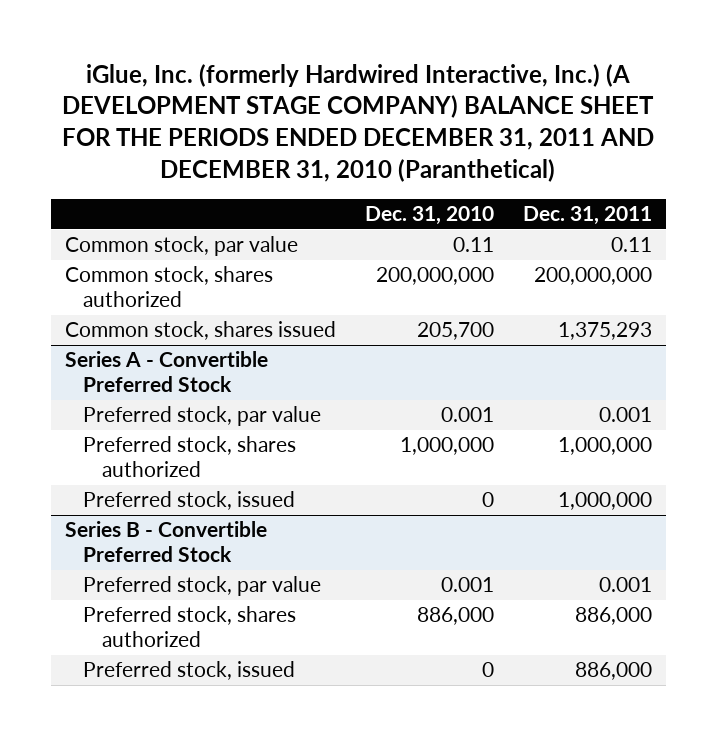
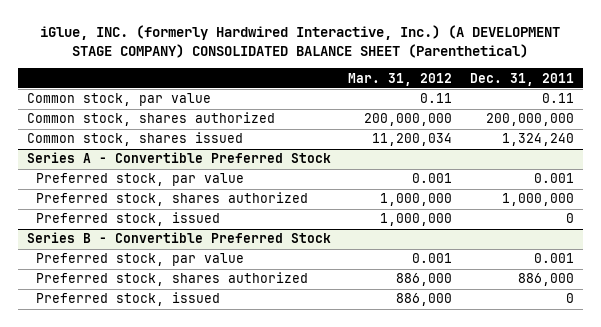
[62,63,655,183] iGlue, Inc. (formerly Hardwired Interactive, Inc.) (A DEVELOPMENT STAGE COMPANY) BALANCE SHEET FOR THE PERIODS ENDED DECEMBER 31, 2011 AND DECEMBER 31, 2010 (Paranthetical) -> [40,24,561,59] iGlue, INC. (formerly Hardwired Interactive, Inc.) (A DEVELOPMENT STAGE COMPANY) CONSOLIDATED BALANCE SHEET (Parenthetical)
[364,205,494,225] Dec. 31, 2010 -> none
none -> [348,72,453,86] Mar. 31, 2012
[557,322,652,341] 1,375,293 -> [501,133,574,147] 1,324,240
[557,492,652,511] 1,000,000 -> [565,213,574,224] 0
[574,662,652,681] 886,000 -> [565,293,574,304] 0

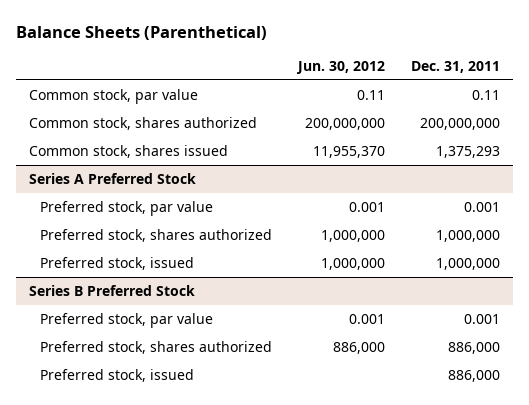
[40,24,561,59] iGlue, INC. (formerly Hardwired Interactive, Inc.) (A DEVELOPMENT STAGE COMPANY) CONSOLIDATED BALANCE SHEET (Parenthetical) -> [15,25,267,40] Balance Sheets (Parenthetical)
[348,72,453,86] Mar. 31, 2012 -> none
none -> [295,61,385,75] Jun. 30, 2012
[501,133,574,147] 1,324,240 -> [435,145,500,158] 1,375,293
[26,152,331,164] Series A - Convertible Preferred Stock -> [28,172,196,184] Series A Preferred Stock
[565,213,574,224] 0 -> [435,257,500,270] 1,000,000
[26,232,331,244] Series B - Convertible Preferred Stock -> [28,284,195,296] Series B Preferred Stock
[565,293,574,304] 0 -> [447,369,500,382] 886,000

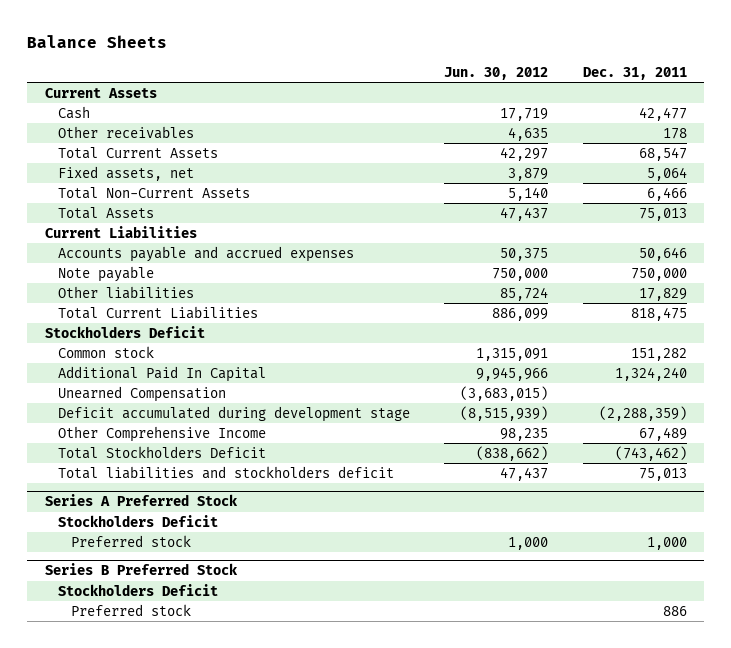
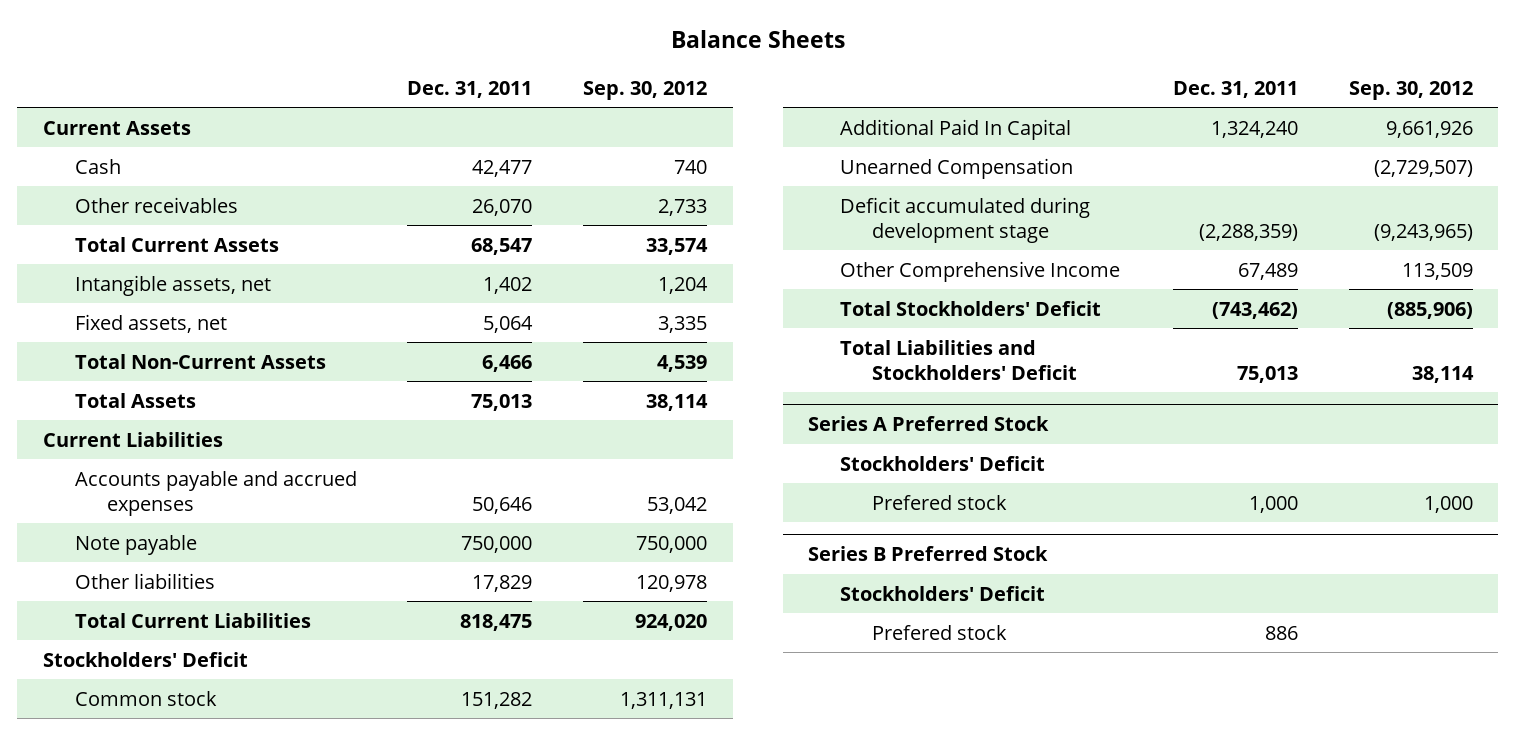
[444,66,549,80] Jun. 30, 2012 -> none
none -> [583,80,708,100] Sep. 30, 2012
[662,127,687,139] 178 -> [472,198,533,216] 26,070
none -> [74,274,271,296] Intangible assets, net
[44,325,205,338] Stockholders Deficit -> [42,651,248,667] Stockholders' Deficit
[57,445,266,459] Total Stockholders Deficit -> [840,300,1102,316] Total Stockholders' Deficit
[57,465,394,479] Total liabilities and stockholders deficit -> [840,339,1078,380] Total Liabilities and Stockholders' Deficit
[57,514,218,527] Stockholders Deficit -> [840,455,1046,471] Stockholders' Deficit
[70,534,191,547] Preferred stock -> [872,494,1008,510] Prefered stock
[57,583,218,596] Stockholders Deficit -> [840,585,1046,601] Stockholders' Deficit
[70,603,191,616] Preferred stock -> [872,624,1008,640] Prefered stock

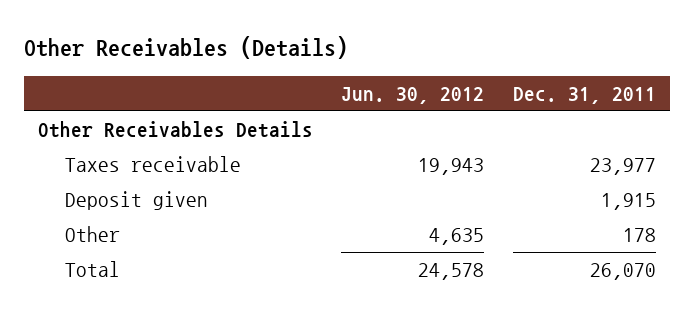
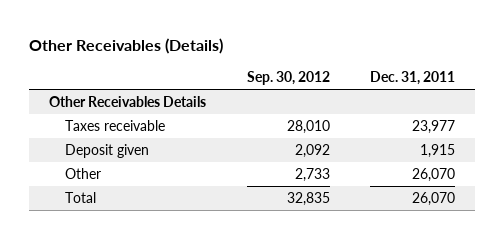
[341,86,485,104] Jun. 30, 2012 -> none
none -> [246,71,330,86] Sep. 30, 2012
[622,227,656,242] 178 -> [412,168,456,183] 26,070

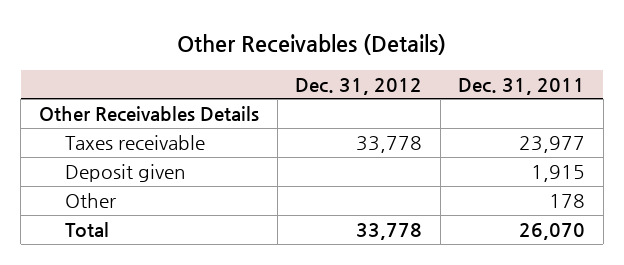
[246,71,330,86] Sep. 30, 2012 -> none
none -> [295,77,423,95] Dec. 31, 2012
[412,168,456,183] 26,070 -> [549,194,586,209] 178

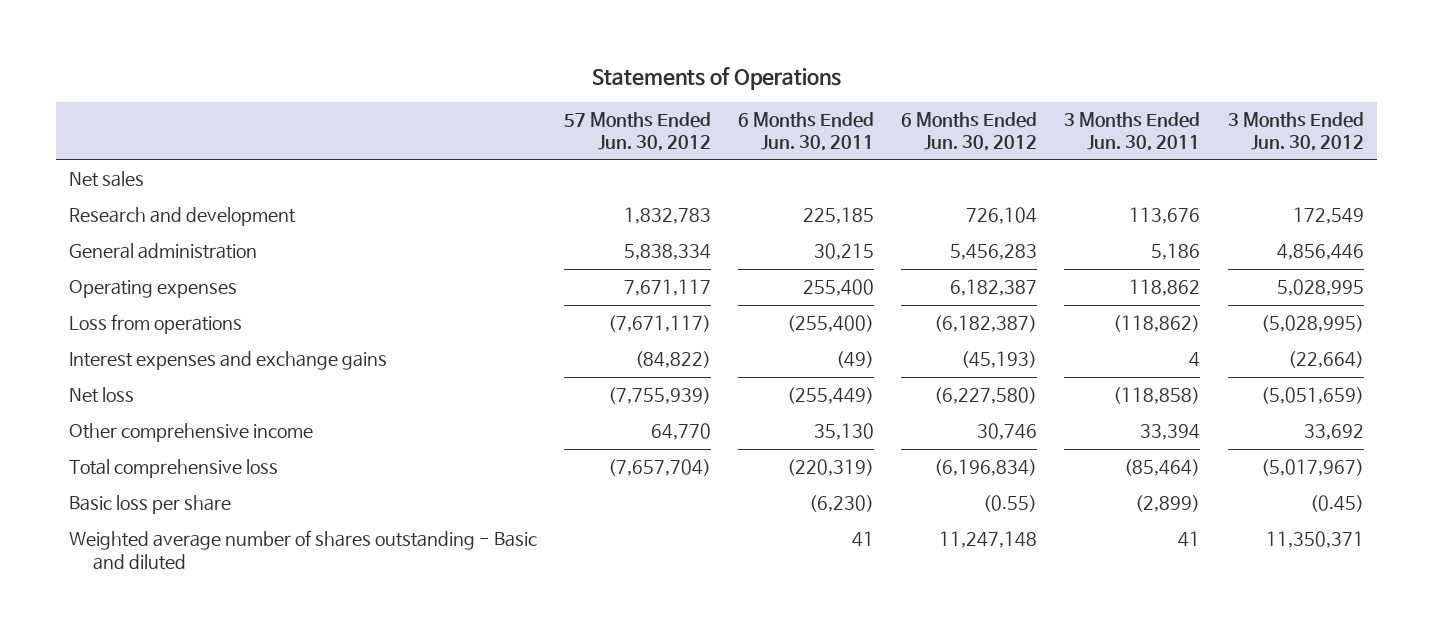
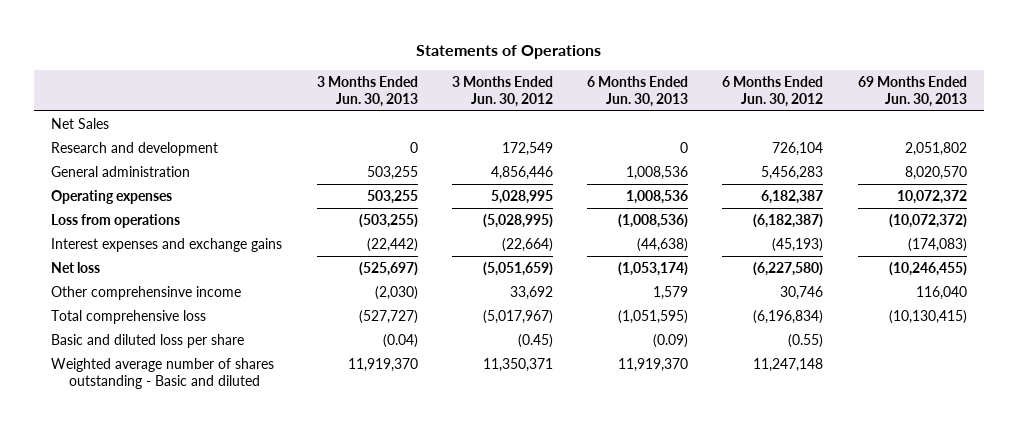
[564,112,712,152] 57 Months Ended Jun. 30, 2012 -> none
[738,112,875,152] 6 Months Ended Jun. 30, 2011 -> none
[1064,112,1201,152] 3 Months Ended Jun. 30, 2011 -> none
none -> [316,75,418,107] 3 Months Ended Jun. 30, 2013
none -> [587,75,689,107] 6 Months Ended Jun. 30, 2013
none -> [857,75,967,107] 69 Months Ended Jun. 30, 2013
[69,171,145,188] Net sales -> [51,117,110,129] Net Sales
[69,423,314,443] Other comprehensive income -> [51,285,242,300] Other comprehensinve income
[69,495,232,515] Basic loss per share -> [51,333,245,348] Basic and diluted loss per share

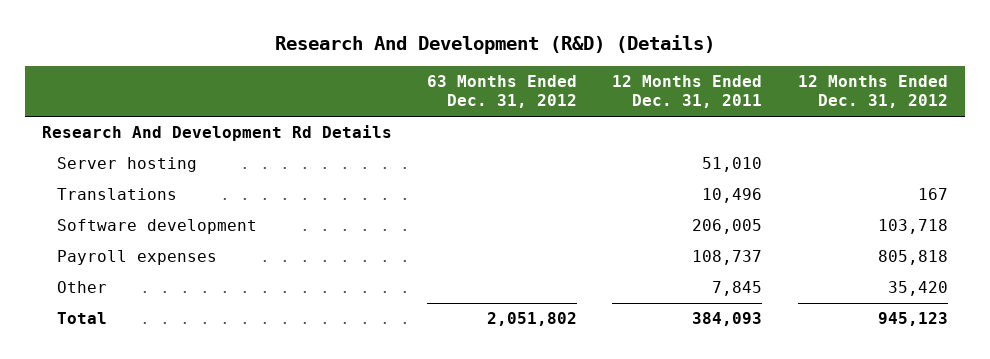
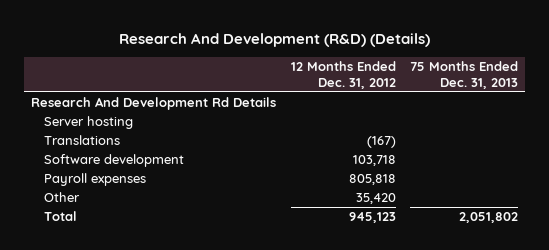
[427,75,578,109] 63 Months Ended Dec. 31, 2012 -> none
[612,75,763,109] 12 Months Ended Dec. 31, 2011 -> none
none -> [410,61,519,89] 75 Months Ended Dec. 31, 2013
[917,188,948,201] 167 -> [366,136,396,149] (167)

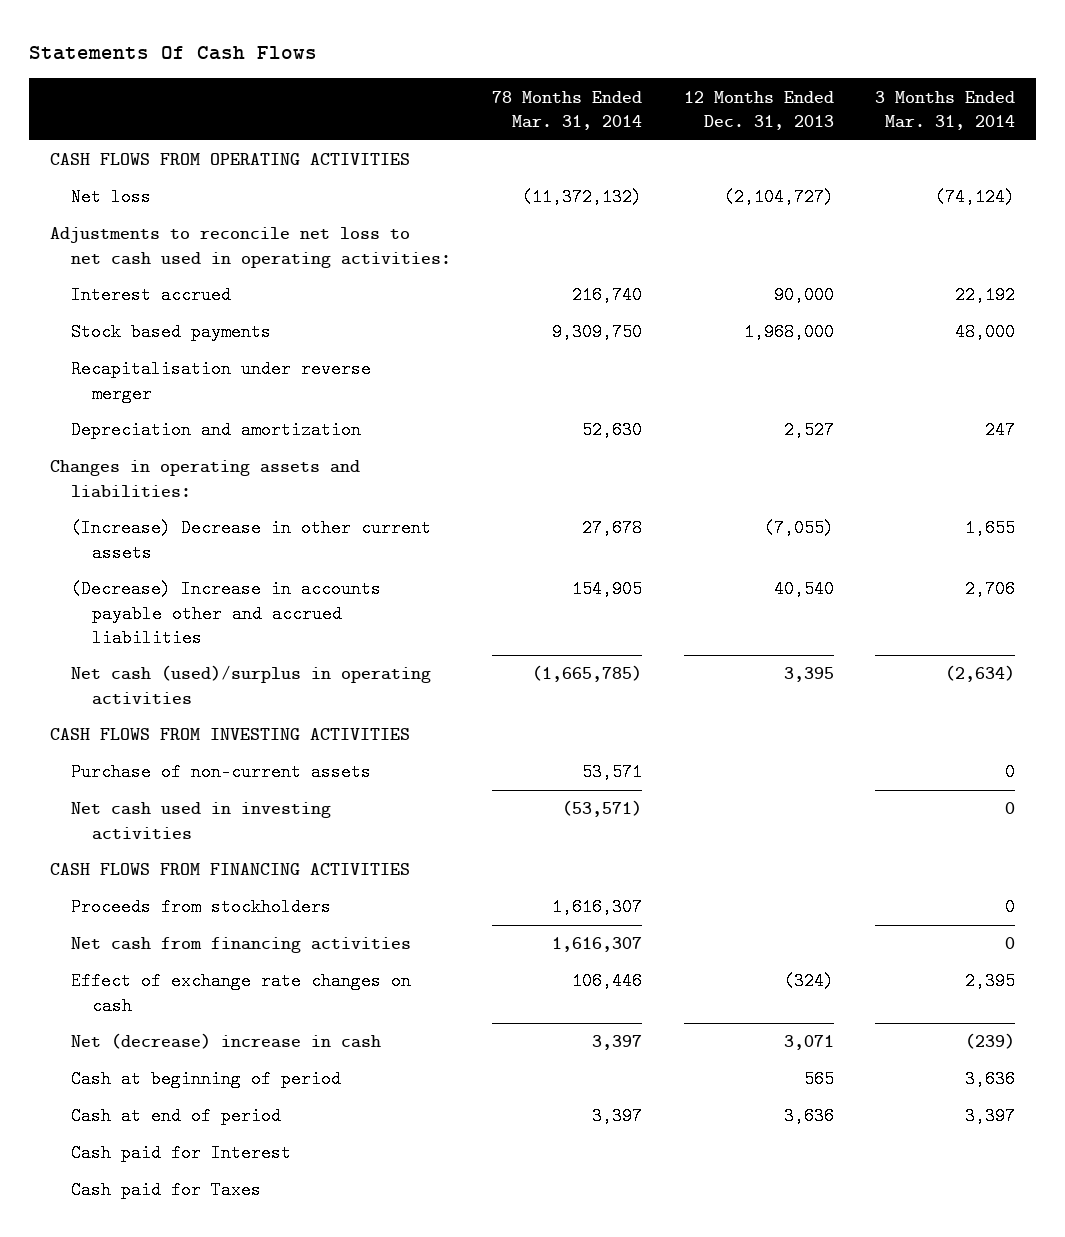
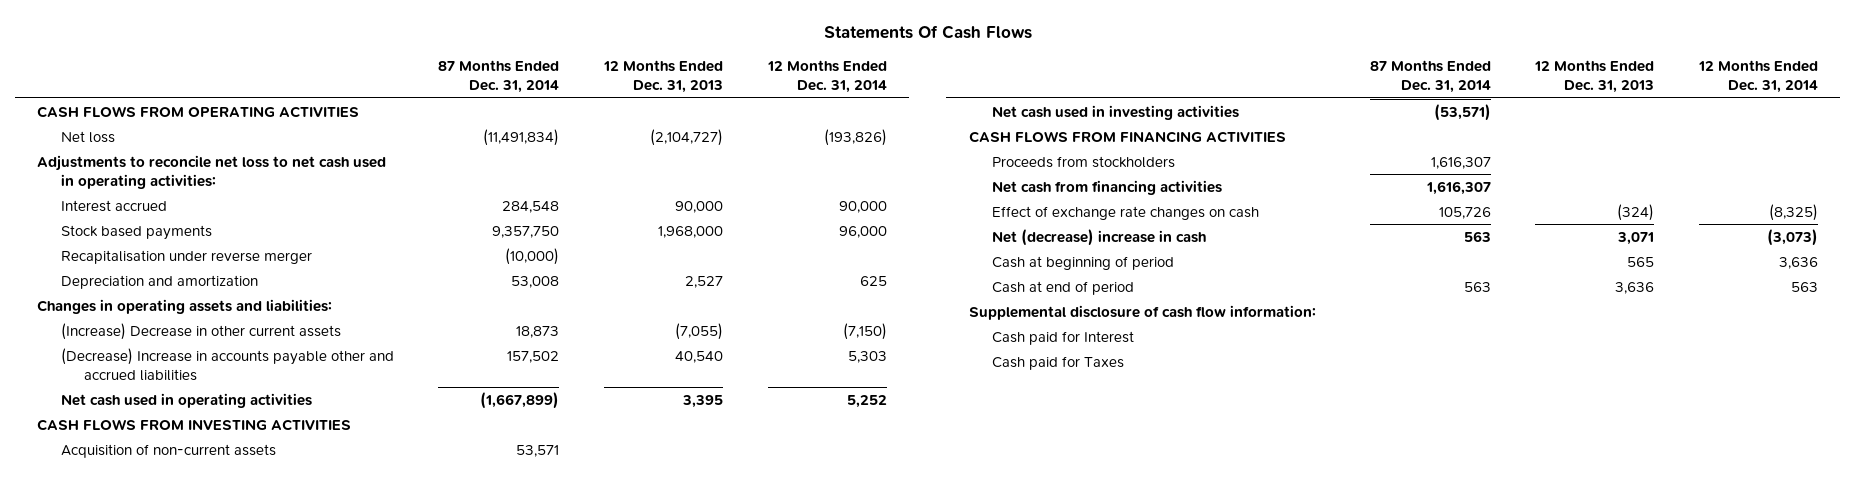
[492,90,643,130] 78 Months Ended Mar. 31, 2014 -> none
[874,90,1015,130] 3 Months Ended Mar. 31, 2014 -> none
none -> [438,59,560,94] 87 Months Ended Dec. 31, 2014
none -> [766,59,887,94] 12 Months Ended Dec. 31, 2014
[71,665,432,705] Net cash (used)/surplus in operating activities -> [60,392,312,408] Net cash used in operating activities
[71,763,372,782] Purchase of non-current assets -> [60,443,276,458] Acquisition of non-current assets
none -> [968,304,1316,320] Supplemental disclosure of cash flow information:

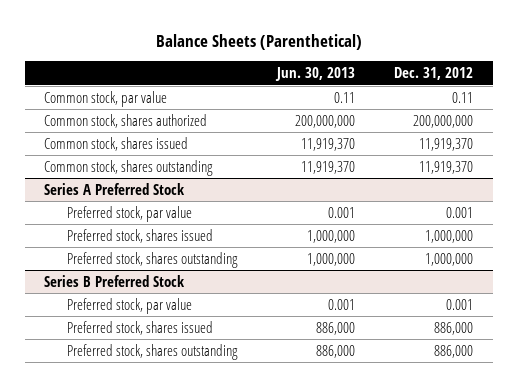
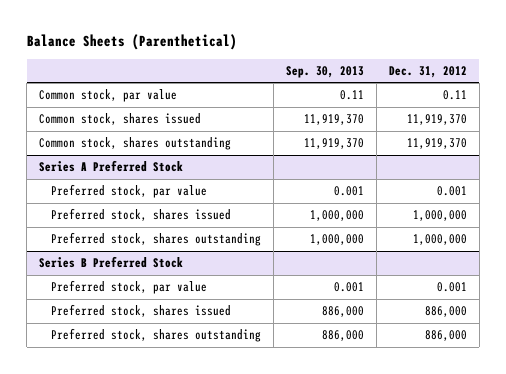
[274,67,355,82] Jun. 30, 2013 -> none
none -> [285,65,364,78] Sep. 30, 2013
[44,113,208,128] Common stock, shares authorized -> none

